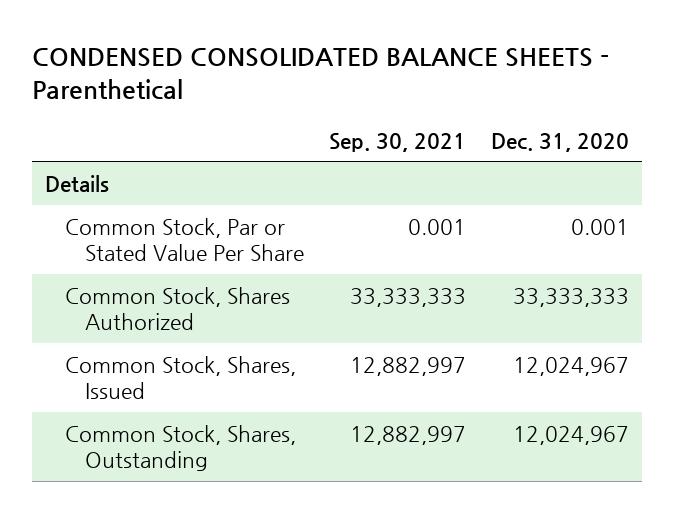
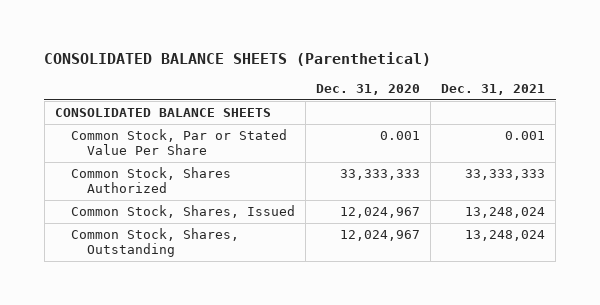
[32,47,610,100] CONDENSED CONSOLIDATED BALANCE SHEETS - Parenthetical -> [44,52,432,67] CONSOLIDATED BALANCE SHEETS (Parenthetical)
[329,132,467,152] Sep. 30, 2021 -> none
none -> [441,83,546,95] Dec. 31, 2021
[44,174,109,192] Details -> [54,108,271,118] CONSOLIDATED BALANCE SHEETS

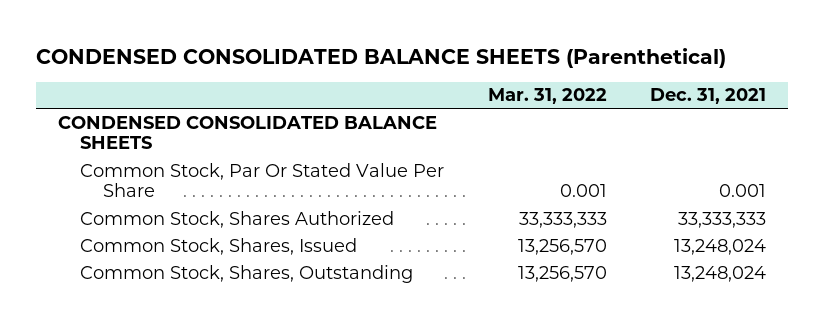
[44,52,432,67] CONSOLIDATED BALANCE SHEETS (Parenthetical) -> [36,48,727,69] CONDENSED CONSOLIDATED BALANCE SHEETS (Parenthetical)
[315,83,420,95] Dec. 31, 2020 -> none
none -> [487,88,607,105] Mar. 31, 2022
[54,108,271,118] CONSOLIDATED BALANCE SHEETS -> [58,115,438,150] CONDENSED CONSOLIDATED BALANCE SHEETS
[70,129,287,156] Common Stock, Par or Stated Value Per Share -> [80,162,445,198] Common Stock, Par Or Stated Value Per Share

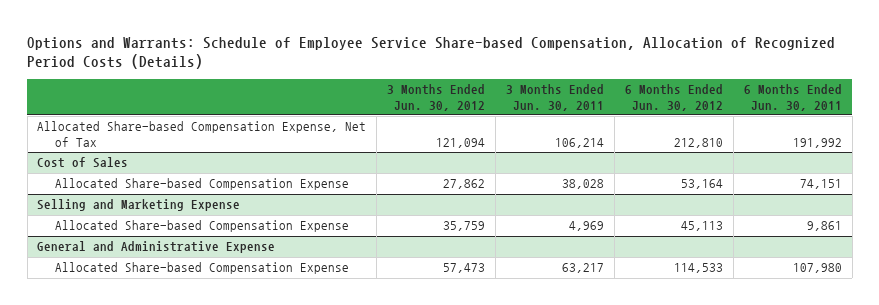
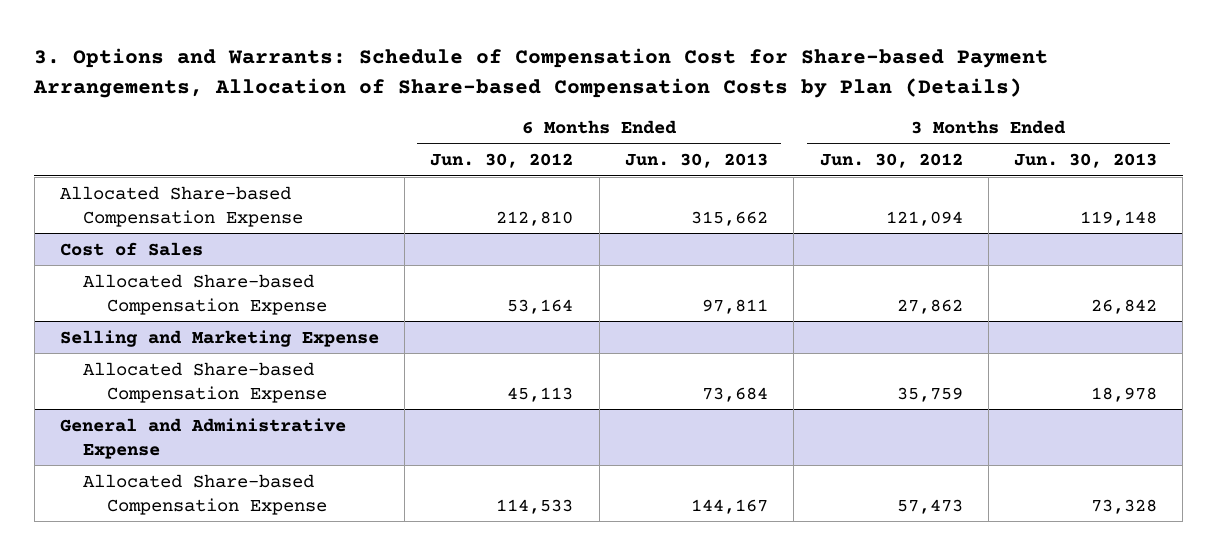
[27,36,836,70] Options and Warrants: Schedule of Employee Service Share-based Compensation, Allocation of Recognized Period Costs (Details) -> [33,48,1049,98] 3. Options and Warrants: Schedule of Compensation Cost for Share-based Payment Arrangements, Allocation of Share-based Compensation Costs by Plan (Details)
[506,84,605,111] 3 Months Ended Jun. 30, 2011 -> none
[743,84,842,111] 6 Months Ended Jun. 30, 2011 -> none
none -> [624,153,768,169] Jun. 30, 2013
none -> [1014,153,1158,169] Jun. 30, 2013
[37,121,367,147] Allocated Share-based Compensation Expense, Net of Tax -> [59,185,304,227] Allocated Share-based Compensation Expense

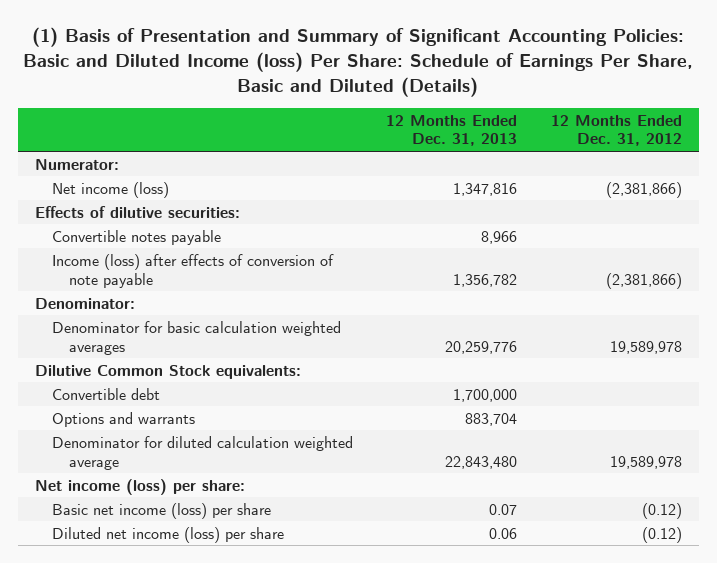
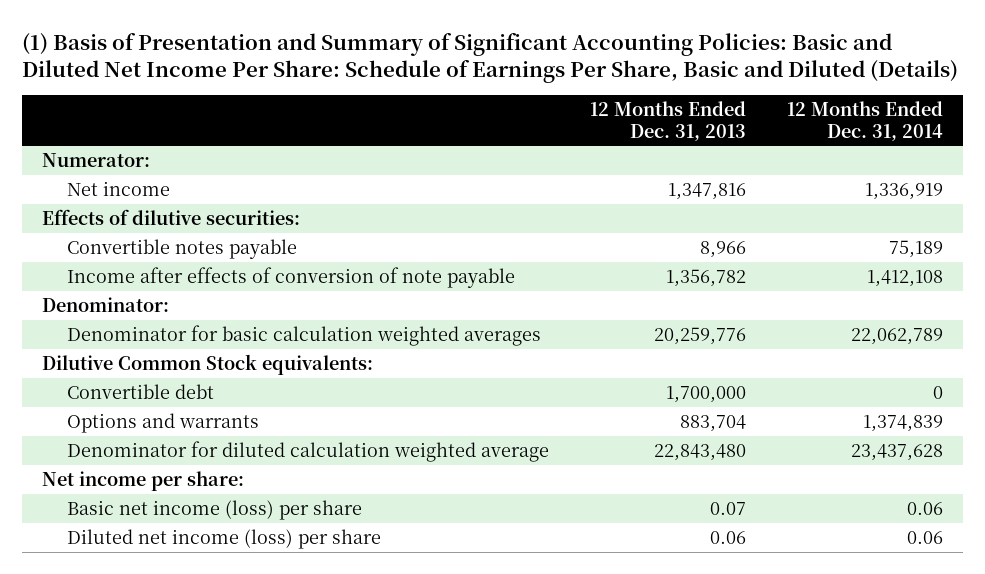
[23,27,694,97] (1) Basis of Presentation and Summary of Significant Accounting Policies: Basic and Diluted Income (loss) Per Share: Schedule of Earnings Per Share, Basic and Diluted (Details) -> [22,32,959,84] (1) Basis of Presentation and Summary of Significant Accounting Policies: Basic and Diluted Net Income Per Share: Schedule of Earnings Per Share, Basic and Diluted (Details)
[551,114,683,147] 12 Months Ended Dec. 31, 2012 -> none
none -> [786,101,943,141] 12 Months Ended Dec. 31, 2014
[51,181,169,198] Net income (loss) -> [67,180,171,196] Net income
[51,253,334,288] Income (loss) after effects of conversion of note payable -> [67,266,516,288] Income after effects of conversion of note payable
[34,478,245,495] Net income (loss) per share: -> [42,470,245,491] Net income per share:

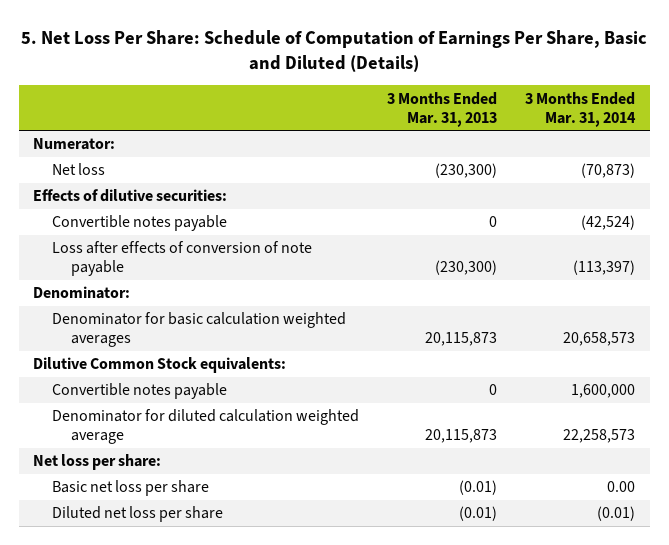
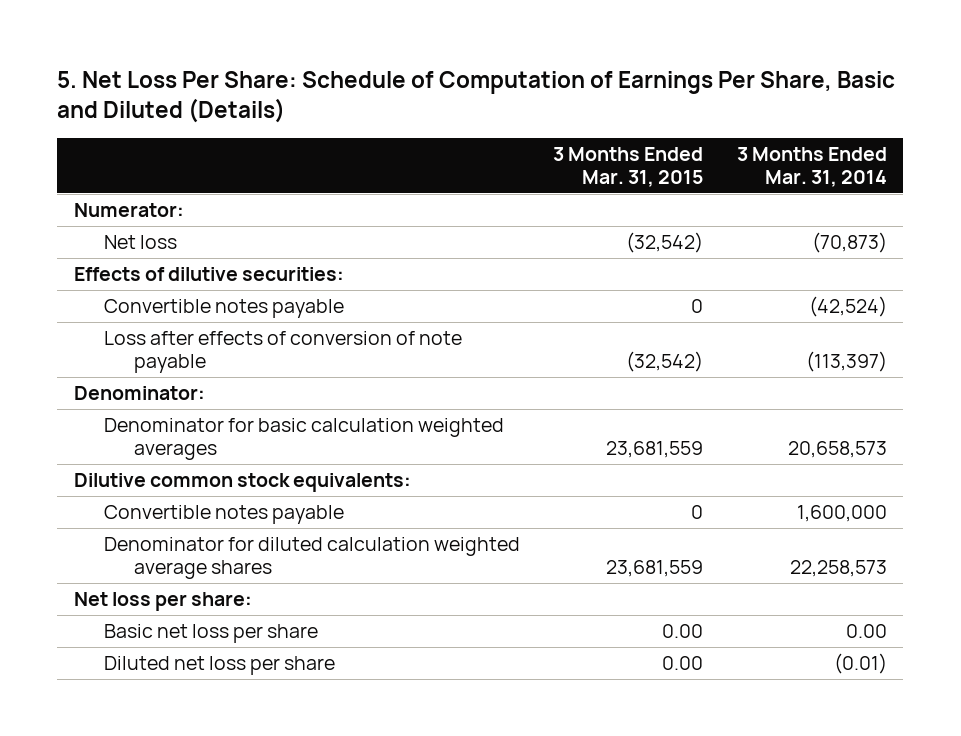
[387,91,498,127] 3 Months Ended Mar. 31, 2013 -> none
none -> [553,147,704,187] 3 Months Ended Mar. 31, 2015
[33,357,287,374] Dilutive Common Stock equivalents: -> [73,473,411,493] Dilutive common stock equivalents:
[51,409,359,445] Denominator for diluted calculation weighted average -> [104,537,521,579] Denominator for diluted calculation weighted average shares

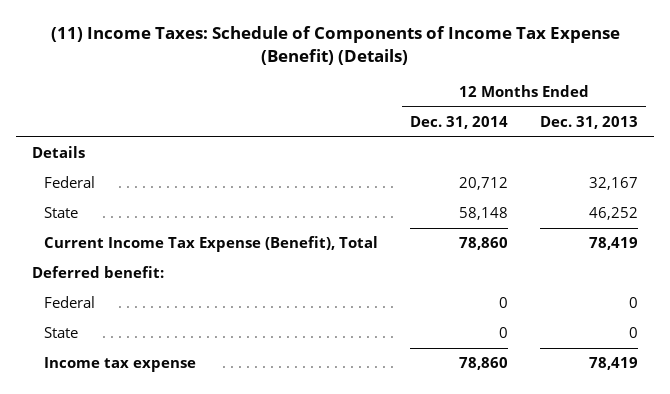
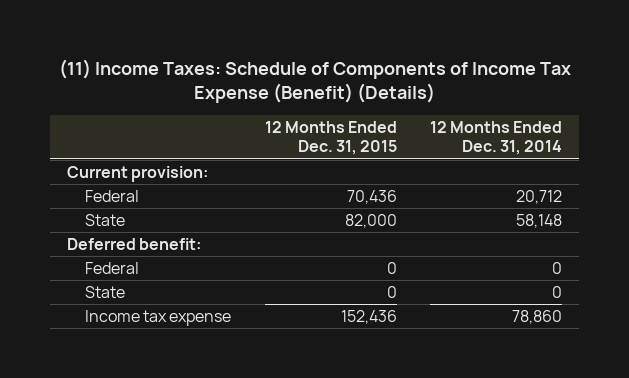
[539,115,638,129] Dec. 31, 2013 -> none
none -> [264,121,397,156] 12 Months Ended Dec. 31, 2015
[31,146,85,159] Details -> none
none -> [66,165,208,182] Current provision:
[43,236,378,253] Current Income Tax Expense (Benefit), Total -> none

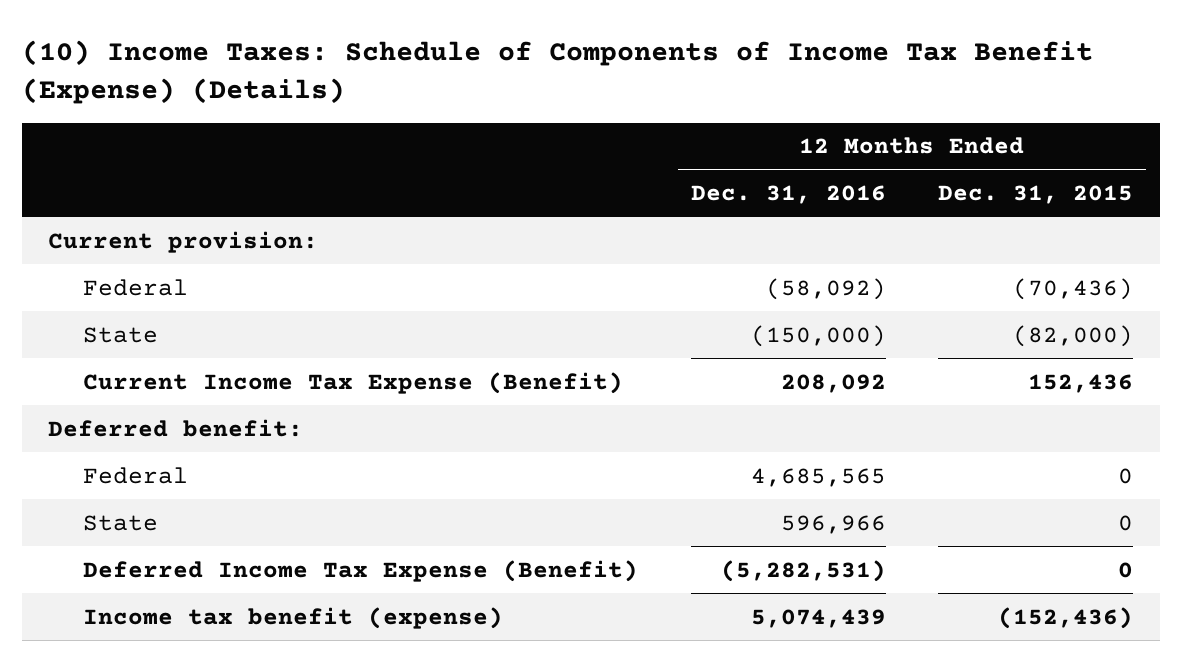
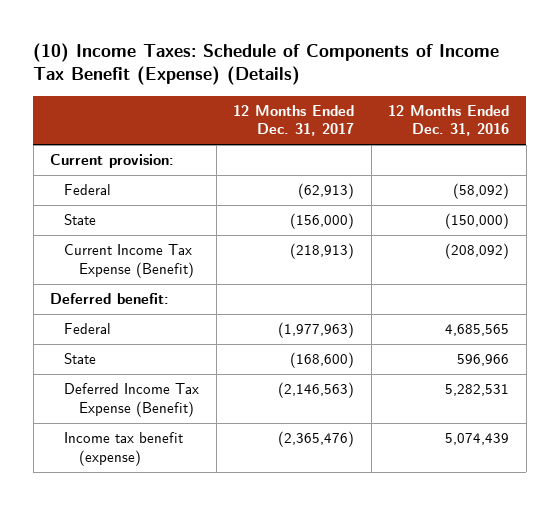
[938,185,1134,205] Dec. 31, 2015 -> none
none -> [233,104,355,137] 12 Months Ended Dec. 31, 2017
[780,373,886,393] 208,092 -> [445,243,510,260] (208,092)
[720,559,886,582] (5,282,531) -> [445,384,510,397] 5,282,531

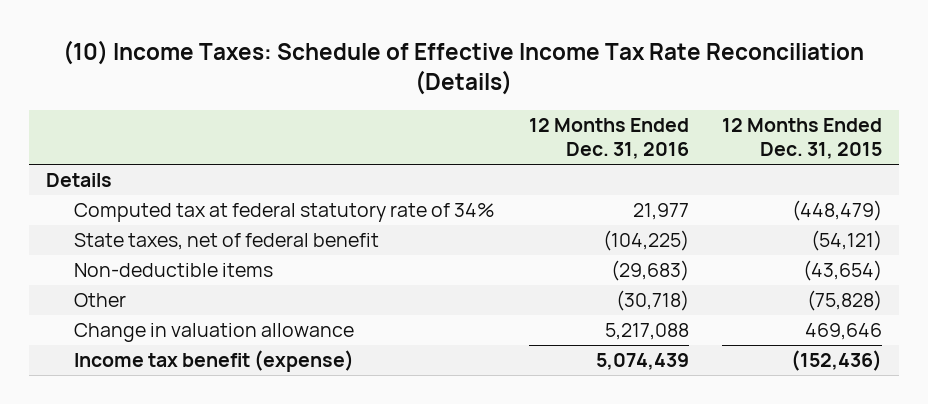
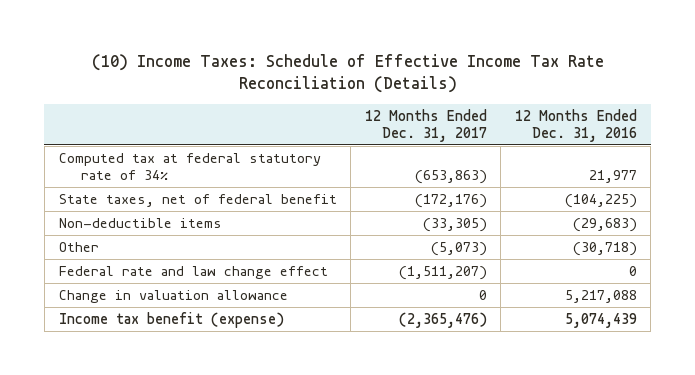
[722,118,883,160] 12 Months Ended Dec. 31, 2015 -> none
none -> [364,109,487,142] 12 Months Ended Dec. 31, 2017
[45,173,112,188] Details -> none
none -> [58,266,328,280] Federal rate and law change effect

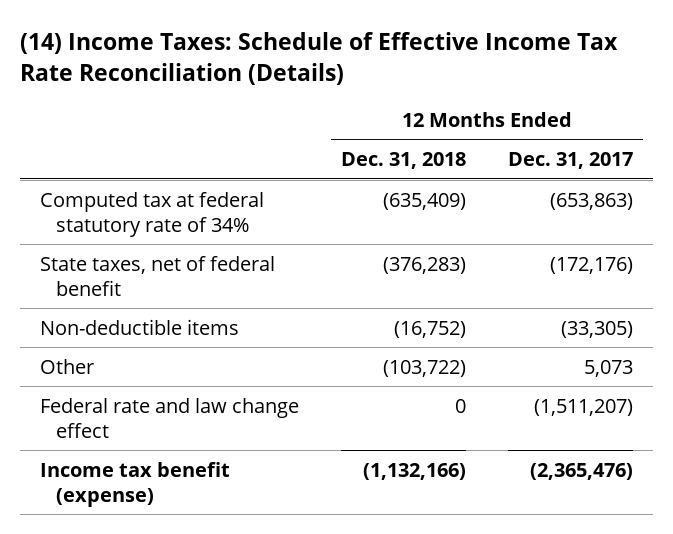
[91,53,604,94] (10) Income Taxes: Schedule of Effective Income Tax Rate Reconciliation (Details) -> [19,32,618,85] (14) Income Taxes: Schedule of Effective Income Tax Rate Reconciliation (Details)
[514,109,637,142] 12 Months Ended Dec. 31, 2016 -> none
none -> [340,152,466,170] Dec. 31, 2018
[430,242,487,257] (5,073) -> [583,359,633,377] 5,073
[58,290,288,304] Change in valuation allowance -> none

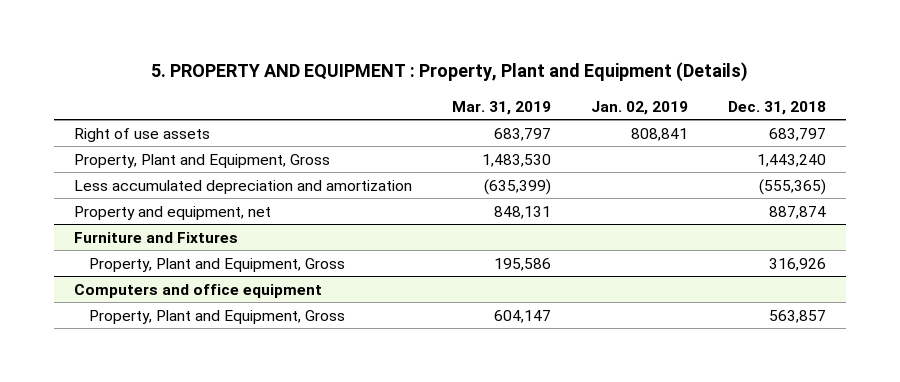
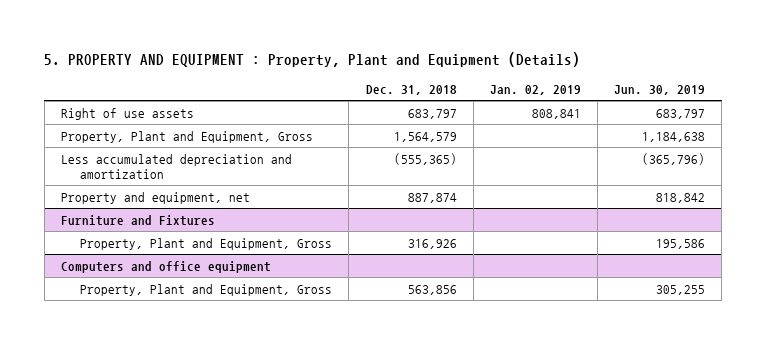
[451,100,551,115] Mar. 31, 2019 -> none
none -> [614,84,706,95] Jun. 30, 2019
[757,153,827,167] 1,443,240 -> [393,131,457,142] 1,564,579
[769,309,827,323] 563,857 -> [407,284,457,295] 563,856

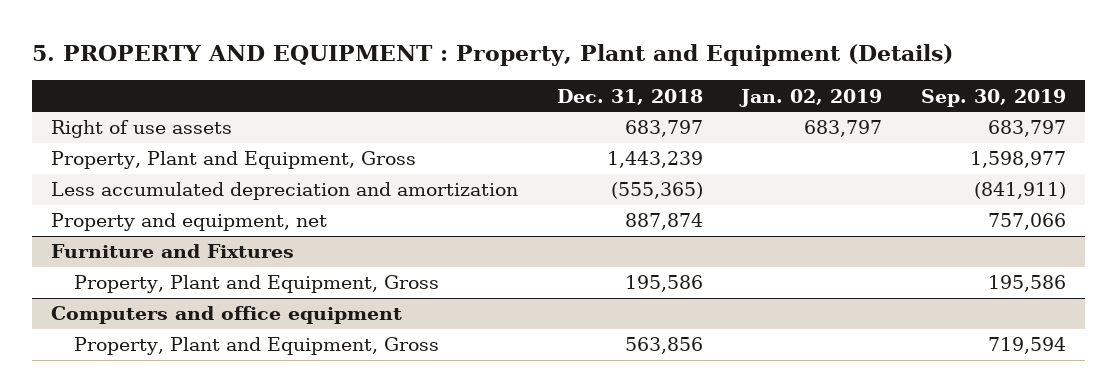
[614,84,706,95] Jun. 30, 2019 -> none
none -> [920,88,1066,107] Sep. 30, 2019
[531,108,581,119] 808,841 -> [804,120,883,138] 683,797
[393,131,457,142] 1,564,579 -> [606,151,703,169] 1,443,239
[407,238,457,249] 316,926 -> [624,275,703,293] 195,586

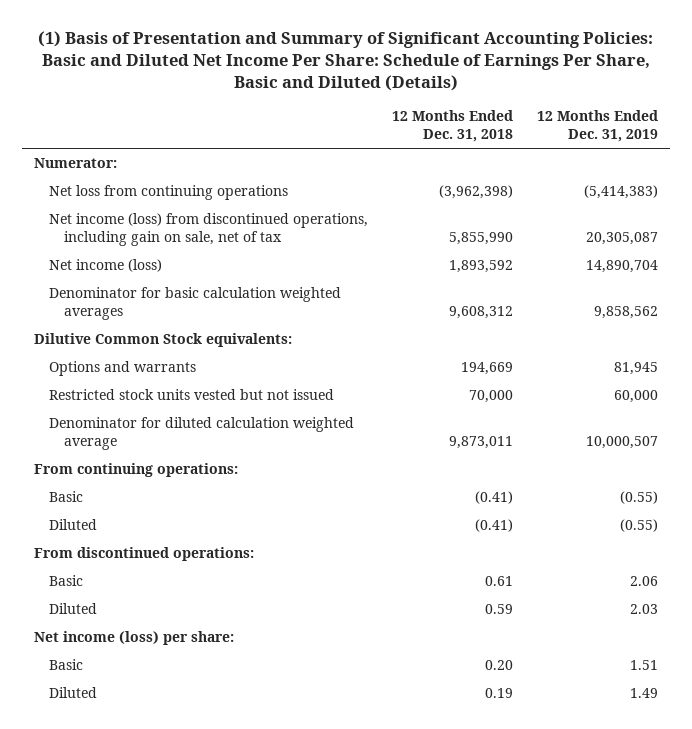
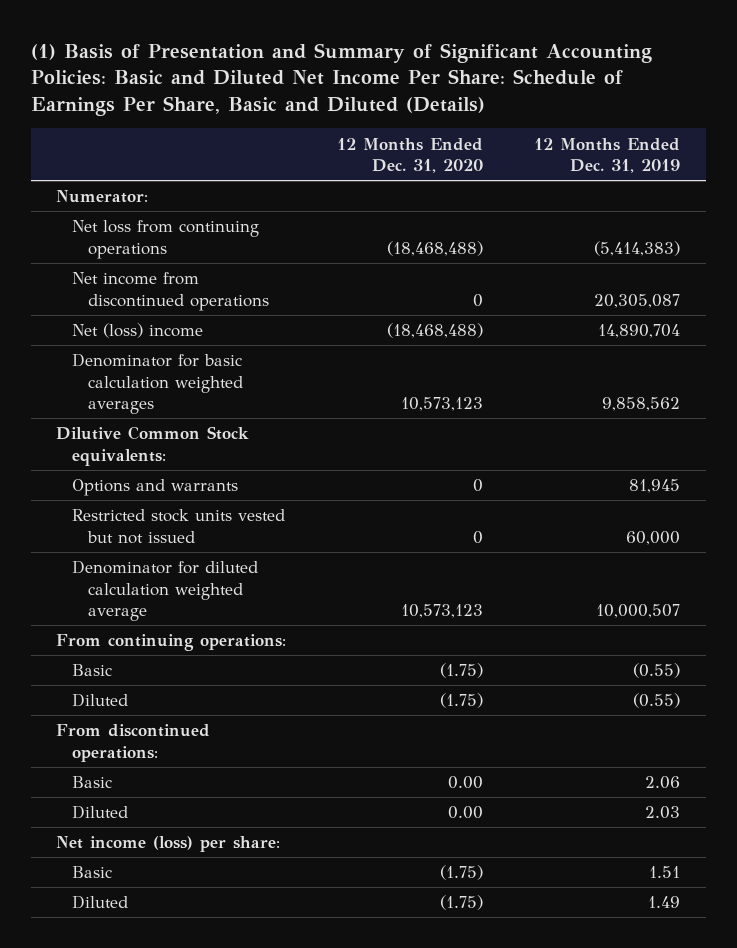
[391,110,513,143] 12 Months Ended Dec. 31, 2018 -> none
none -> [337,137,484,174] 12 Months Ended Dec. 31, 2020
[48,213,368,247] Net income (loss) from discontinued operations, including gain on sale, net of tax -> [72,272,270,311] Net income from discontinued operations
[48,259,162,273] Net income (loss) -> [72,323,204,339] Net (loss) income

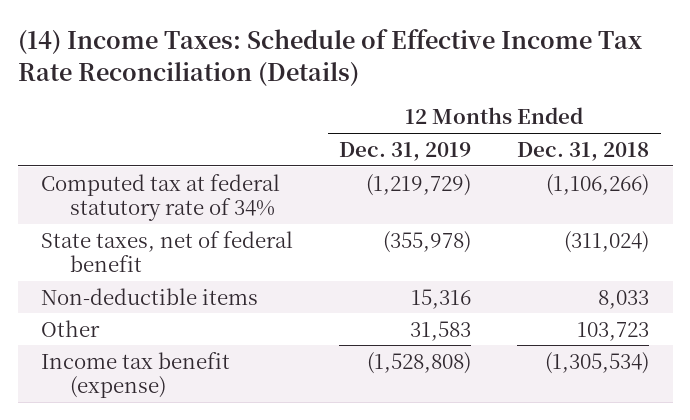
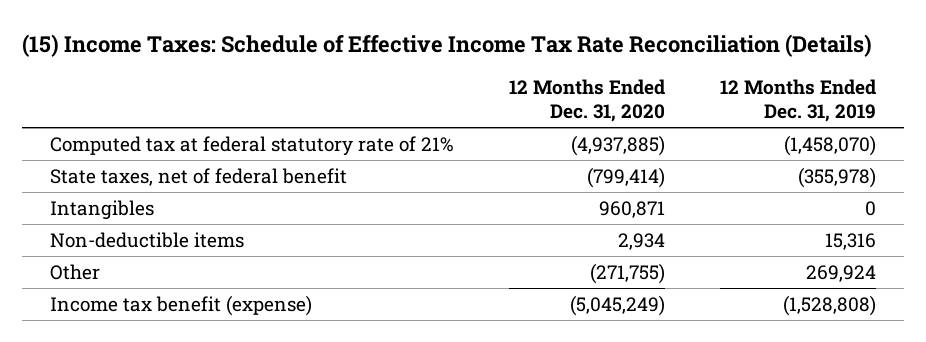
[17,29,642,86] (14) Income Taxes: Schedule of Effective Income Tax Rate Reconciliation (Details) -> [22,34,873,58] (15) Income Taxes: Schedule of Effective Income Tax Rate Reconciliation (Details)
[517,141,650,161] Dec. 31, 2018 -> none
none -> [509,79,666,123] 12 Months Ended Dec. 31, 2020
[40,173,280,222] Computed tax at federal statutory rate of 34% -> [49,136,454,157] Computed tax at federal statutory rate of 21%
[366,173,472,196] (1,219,729) -> [784,135,877,157] (1,458,070)
none -> [49,200,154,221] Intangibles
[410,320,472,341] 31,583 -> [806,265,877,283] 269,924

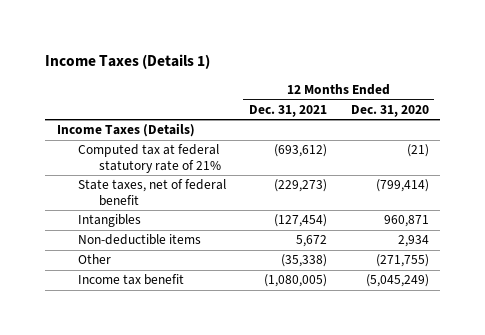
[22,34,873,58] (15) Income Taxes: Schedule of Effective Income Tax Rate Reconciliation (Details) -> [44,53,210,69] Income Taxes (Details 1)
[720,79,877,123] 12 Months Ended Dec. 31, 2019 -> none
none -> [249,104,328,117] Dec. 31, 2021
none -> [56,123,195,138] Income Taxes (Details)
[571,135,666,157] (4,937,885) -> [406,144,429,158] (21)
[49,295,312,317] Income tax benefit (expense) -> [77,274,184,286] Income tax benefit

